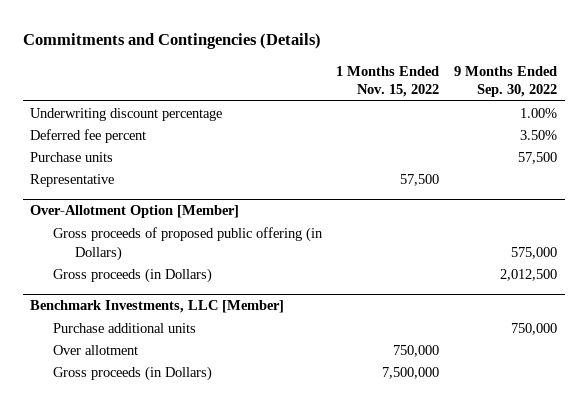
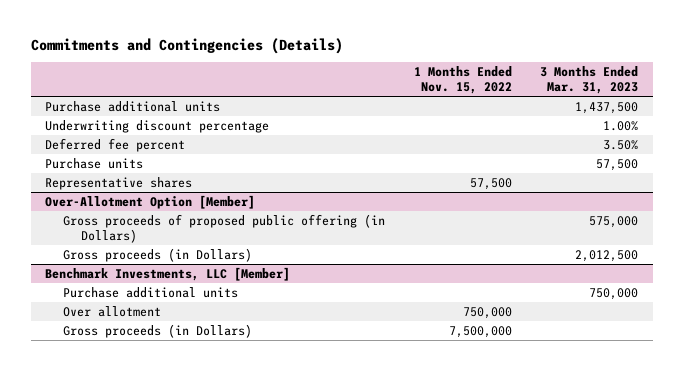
[454,65,558,98] 9 Months Ended Sep. 30, 2022 -> none
none -> [540,66,639,94] 3 Months Ended Mar. 31, 2023
none -> [44,100,220,112] Purchase additional units
[29,173,114,187] Representative -> [44,176,192,190] Representative shares

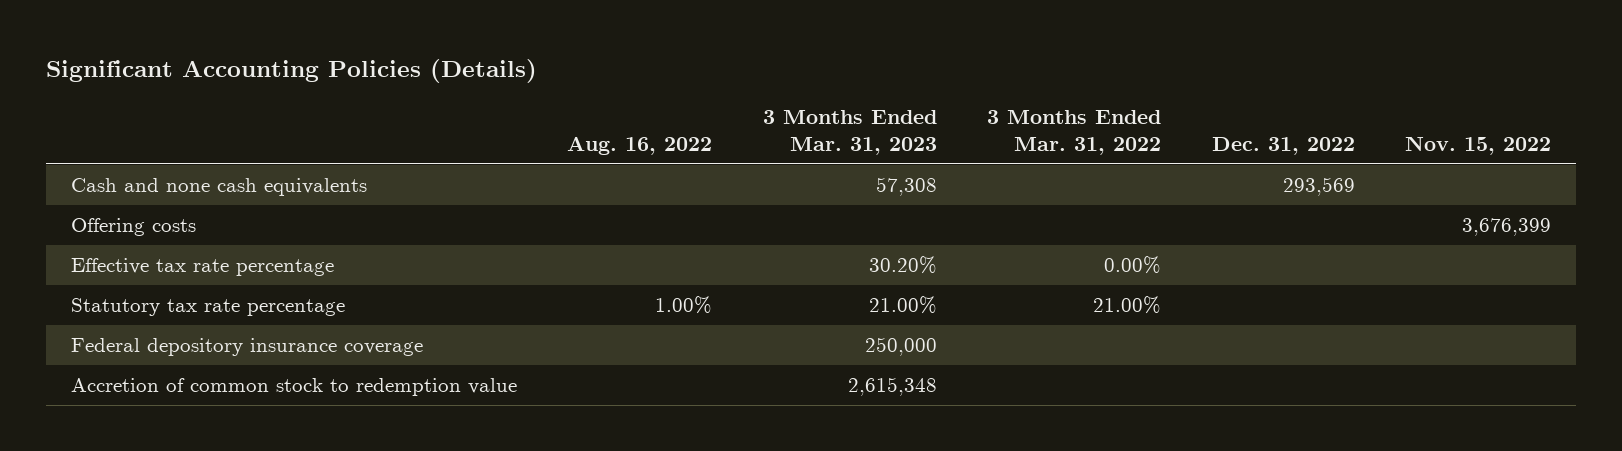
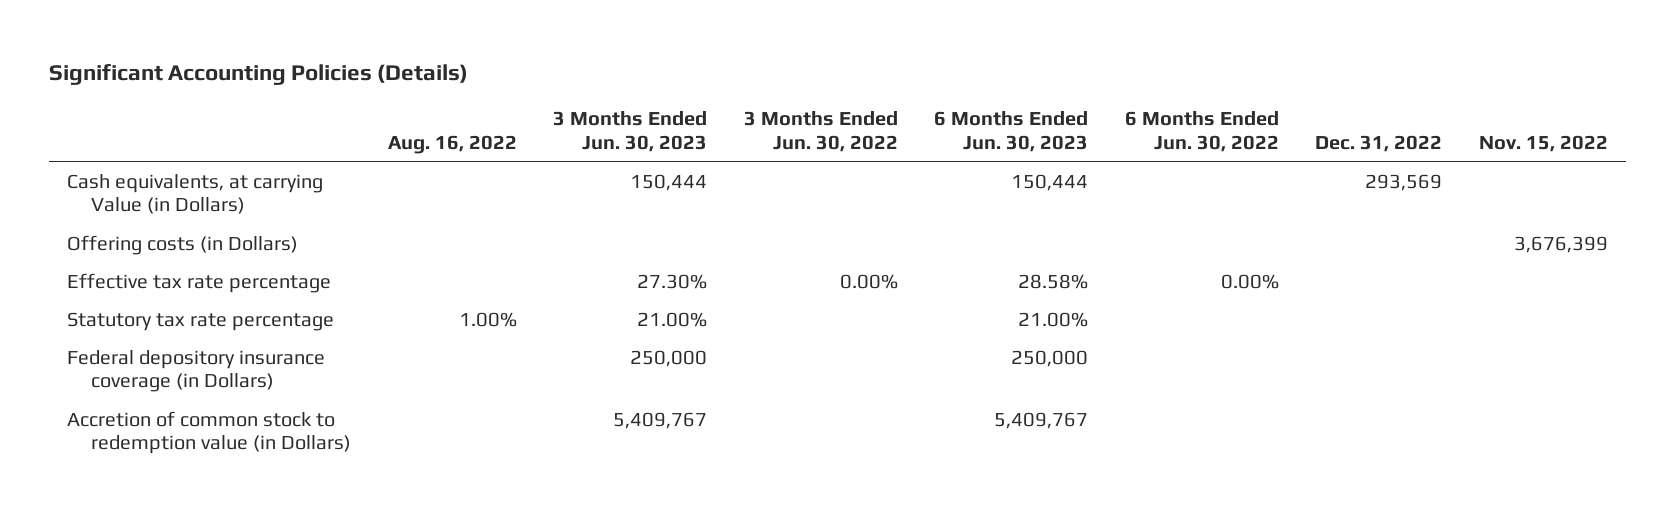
[762,110,937,155] 3 Months Ended Mar. 31, 2023 -> none
[987,110,1162,155] 3 Months Ended Mar. 31, 2022 -> none
none -> [553,110,708,152] 3 Months Ended Jun. 30, 2023
none -> [743,110,898,152] 3 Months Ended Jun. 30, 2022
none -> [934,110,1089,152] 6 Months Ended Jun. 30, 2023
none -> [1124,110,1279,152] 6 Months Ended Jun. 30, 2022
[70,177,367,196] Cash and none cash equivalents -> [67,173,324,215] Cash equivalents, at carrying Value (in Dollars)
[70,217,196,236] Offering costs -> [67,234,299,255] Offering costs (in Dollars)
[70,337,423,356] Federal depository insurance coverage -> [67,349,326,393] Federal depository insurance coverage (in Dollars)
[70,377,517,396] Accretion of common stock to redemption value -> [67,410,352,455] Accretion of common stock to redemption value (in Dollars)

